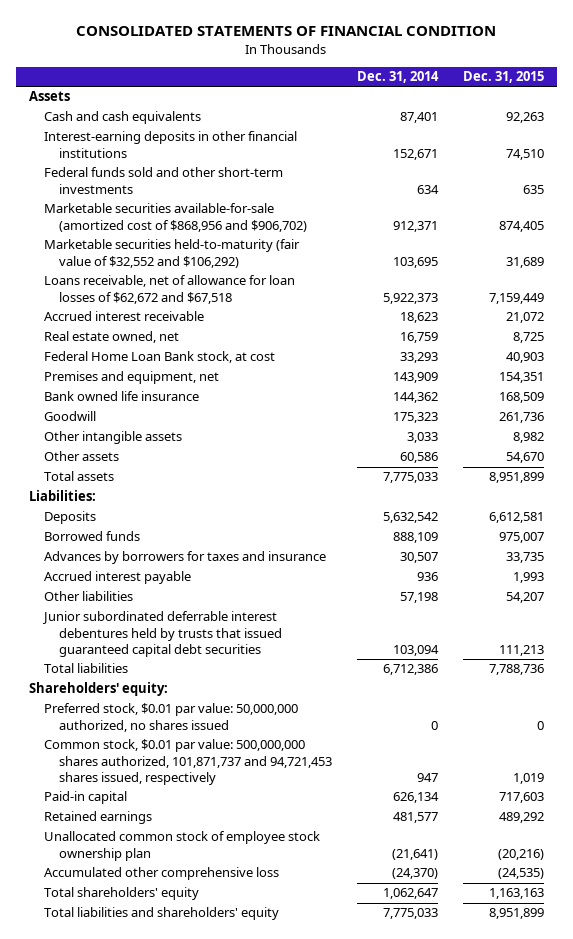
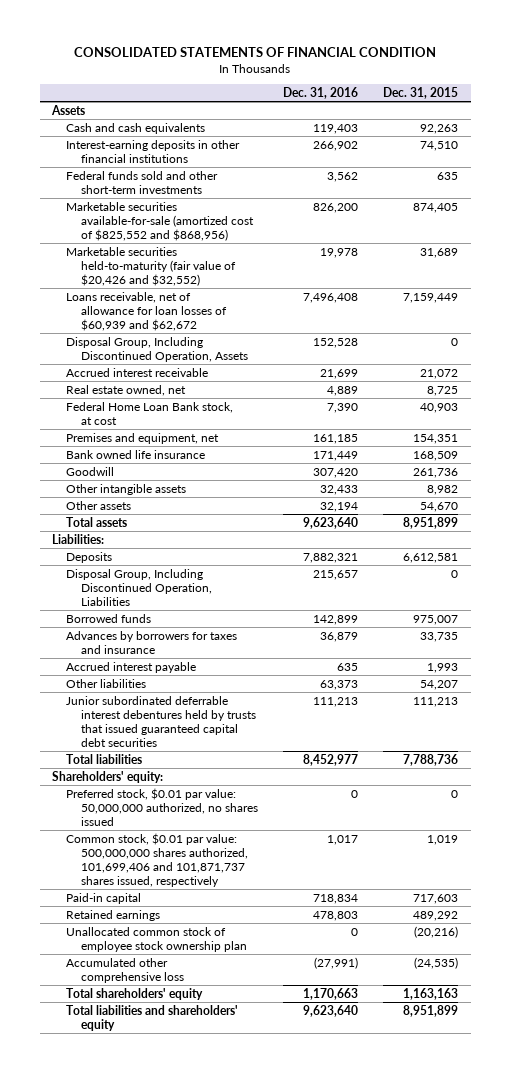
[357,70,440,83] Dec. 31, 2014 -> none
none -> [282,86,358,99] Dec. 31, 2016
[44,203,308,232] Marketable securities available-for-sale (amortized cost of $868,956 and $906,702) -> [66,201,254,241] Marketable securities available-for-sale (amortized cost of $825,552 and $868,956)
[44,239,301,268] Marketable securities held-to-maturity (fair value of $32,552 and $106,292) -> [66,246,236,286] Marketable securities held-to-maturity (fair value of $20,426 and $32,552)
[44,275,296,304] Loans receivable, net of allowance for loan losses of $62,672 and $67,518 -> [66,291,227,331] Loans receivable, net of allowance for loan losses of $60,939 and $62,672
none -> [66,336,248,362] Disposal Group, Including Discontinued Operation, Assets
none -> [66,568,212,606] Disposal Group, Including Discontinued Operation, Liabilities
[44,739,333,786] Common stock, $0.01 par value: 500,000,000 shares authorized, 101,871,737 and 94,721,453 shares issued, respectively -> [66,832,248,887] Common stock, $0.01 par value: 500,000,000 shares authorized, 101,699,406 and 101,871,737 shares issued, respectively

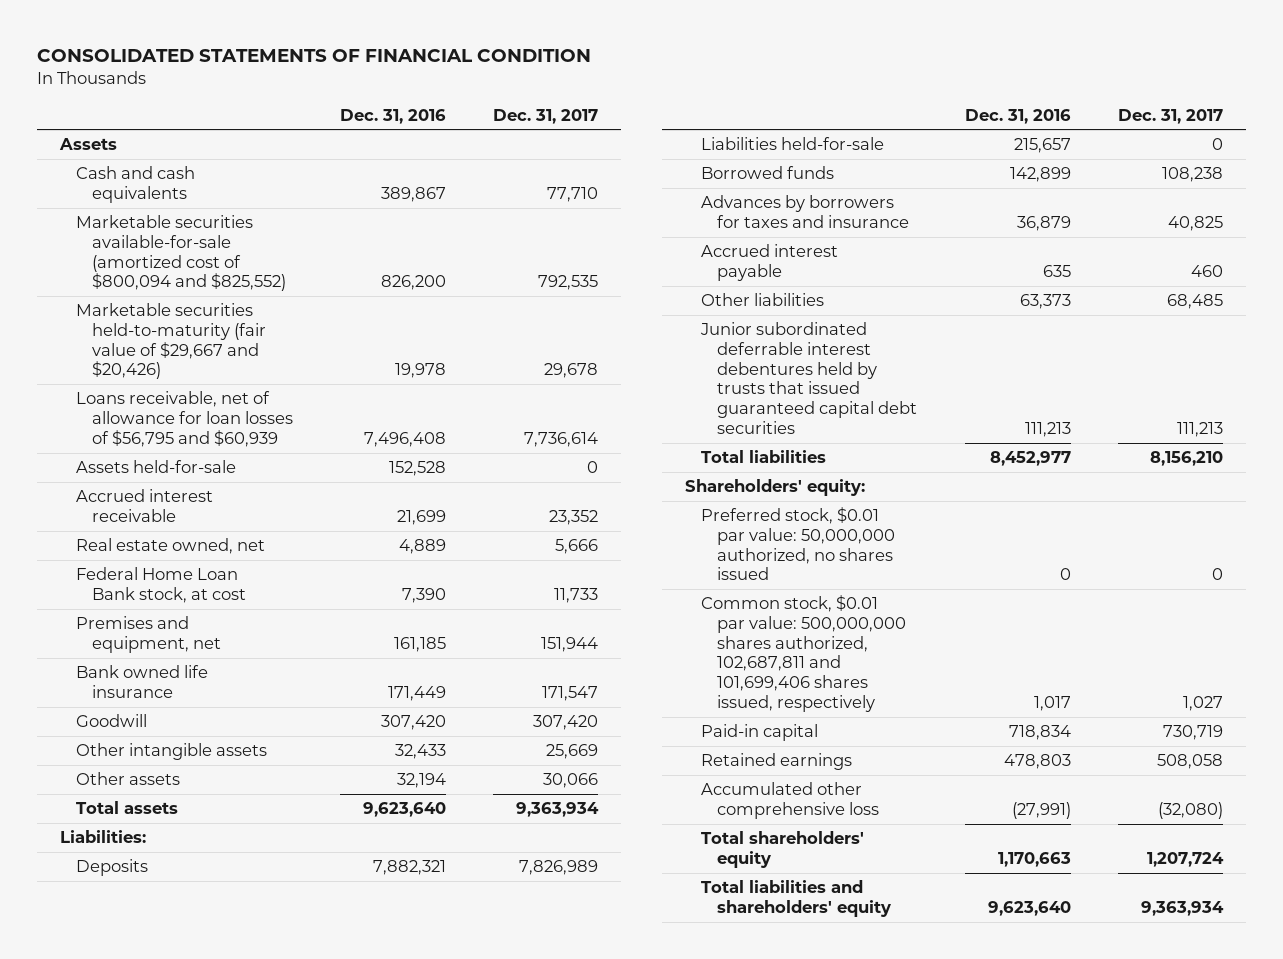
[383,86,459,99] Dec. 31, 2015 -> none
none -> [492,108,598,124] Dec. 31, 2017
[66,139,241,163] Interest-earning deposits in other financial institutions -> none
[66,170,219,194] Federal funds sold and other short-term investments -> none
[312,123,358,134] 119,403 -> [381,187,447,203] 389,867
[66,201,254,241] Marketable securities available-for-sale (amortized cost of $825,552 and $868,956) -> [76,215,287,292] Marketable securities available-for-sale (amortized cost of $800,094 and $825,552)
[66,246,236,286] Marketable securities held-to-maturity (fair value of $20,426 and $32,552) -> [76,303,267,380] Marketable securities held-to-maturity (fair value of $29,667 and $20,426)
[66,291,227,331] Loans receivable, net of allowance for loan losses of $60,939 and $62,672 -> [76,391,294,447] Loans receivable, net of allowance for loan losses of $56,795 and $60,939
[66,336,248,362] Disposal Group, Including Discontinued Operation, Assets -> [76,460,237,474] Assets held-for-sale
[66,568,212,606] Disposal Group, Including Discontinued Operation, Liabilities -> [701,137,885,151] Liabilities held-for-sale
[66,832,248,887] Common stock, $0.01 par value: 500,000,000 shares authorized, 101,699,406 and 101,871,737 shares issued, respectively -> [701,595,907,712] Common stock, $0.01 par value: 500,000,000 shares authorized, 102,687,811 and 101,699,406 shares issued, respectively
[66,926,247,952] Unallocated common stock of employee stock ownership plan -> none

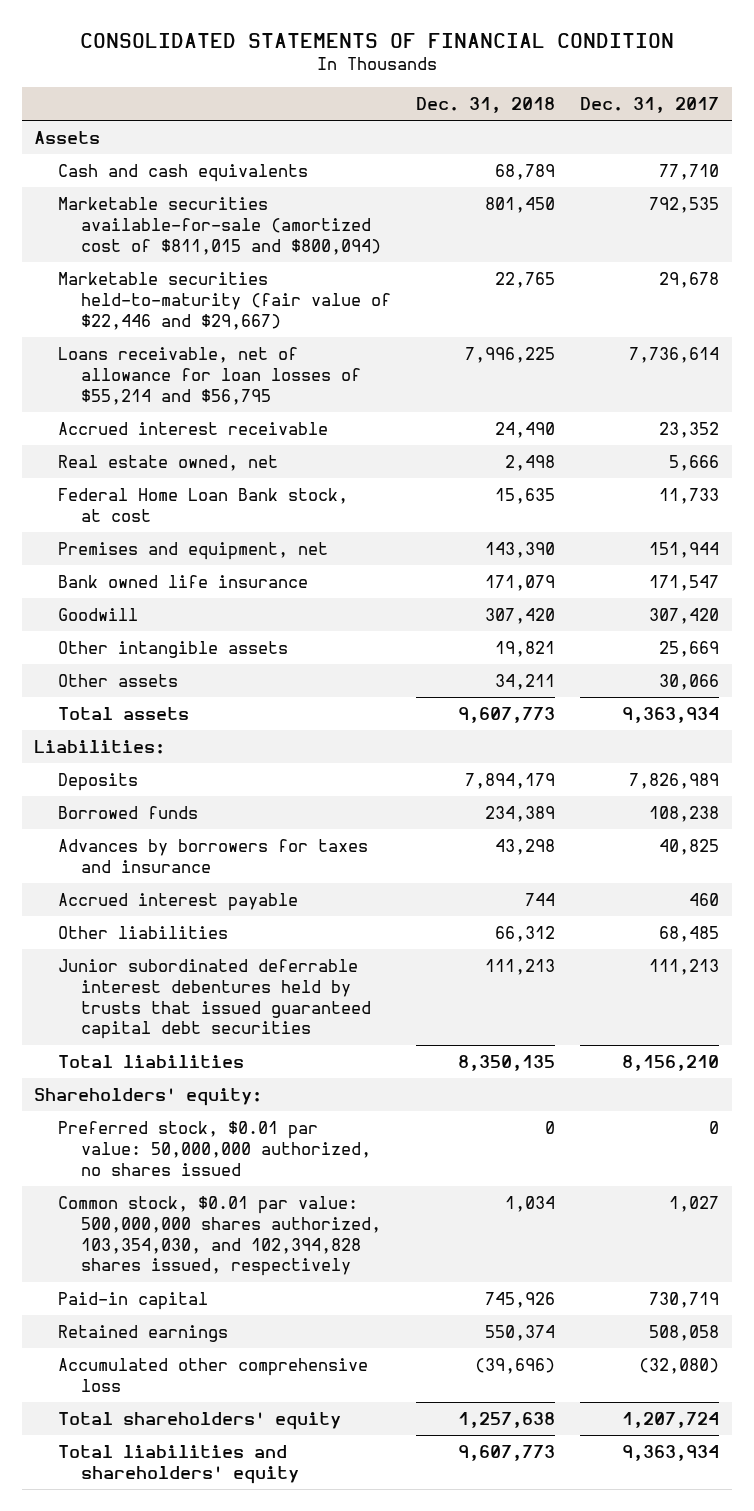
[340,108,447,124] Dec. 31, 2016 -> none
none -> [416,97,556,114] Dec. 31, 2018
[76,460,237,474] Assets held-for-sale -> none
[76,215,287,292] Marketable securities available-for-sale (amortized cost of $800,094 and $825,552) -> [57,197,382,255] Marketable securities available-for-sale (amortized cost of $811,015 and $800,094)
[76,303,267,380] Marketable securities held-to-maturity (fair value of $29,667 and $20,426) -> [57,272,392,330] Marketable securities held-to-maturity (fair value of $22,446 and $29,667)
[76,391,294,447] Loans receivable, net of allowance for loan losses of $56,795 and $60,939 -> [57,347,362,405] Loans receivable, net of allowance for loan losses of $55,214 and $56,795
[701,137,885,151] Liabilities held-for-sale -> none
[701,595,907,712] Common stock, $0.01 par value: 500,000,000 shares authorized, 102,687,811 and 101,699,406 shares issued, respectively -> [57,1196,382,1277] Common stock, $0.01 par value: 500,000,000 shares authorized, 103,354,030, and 102,394,828 shares issued, respectively

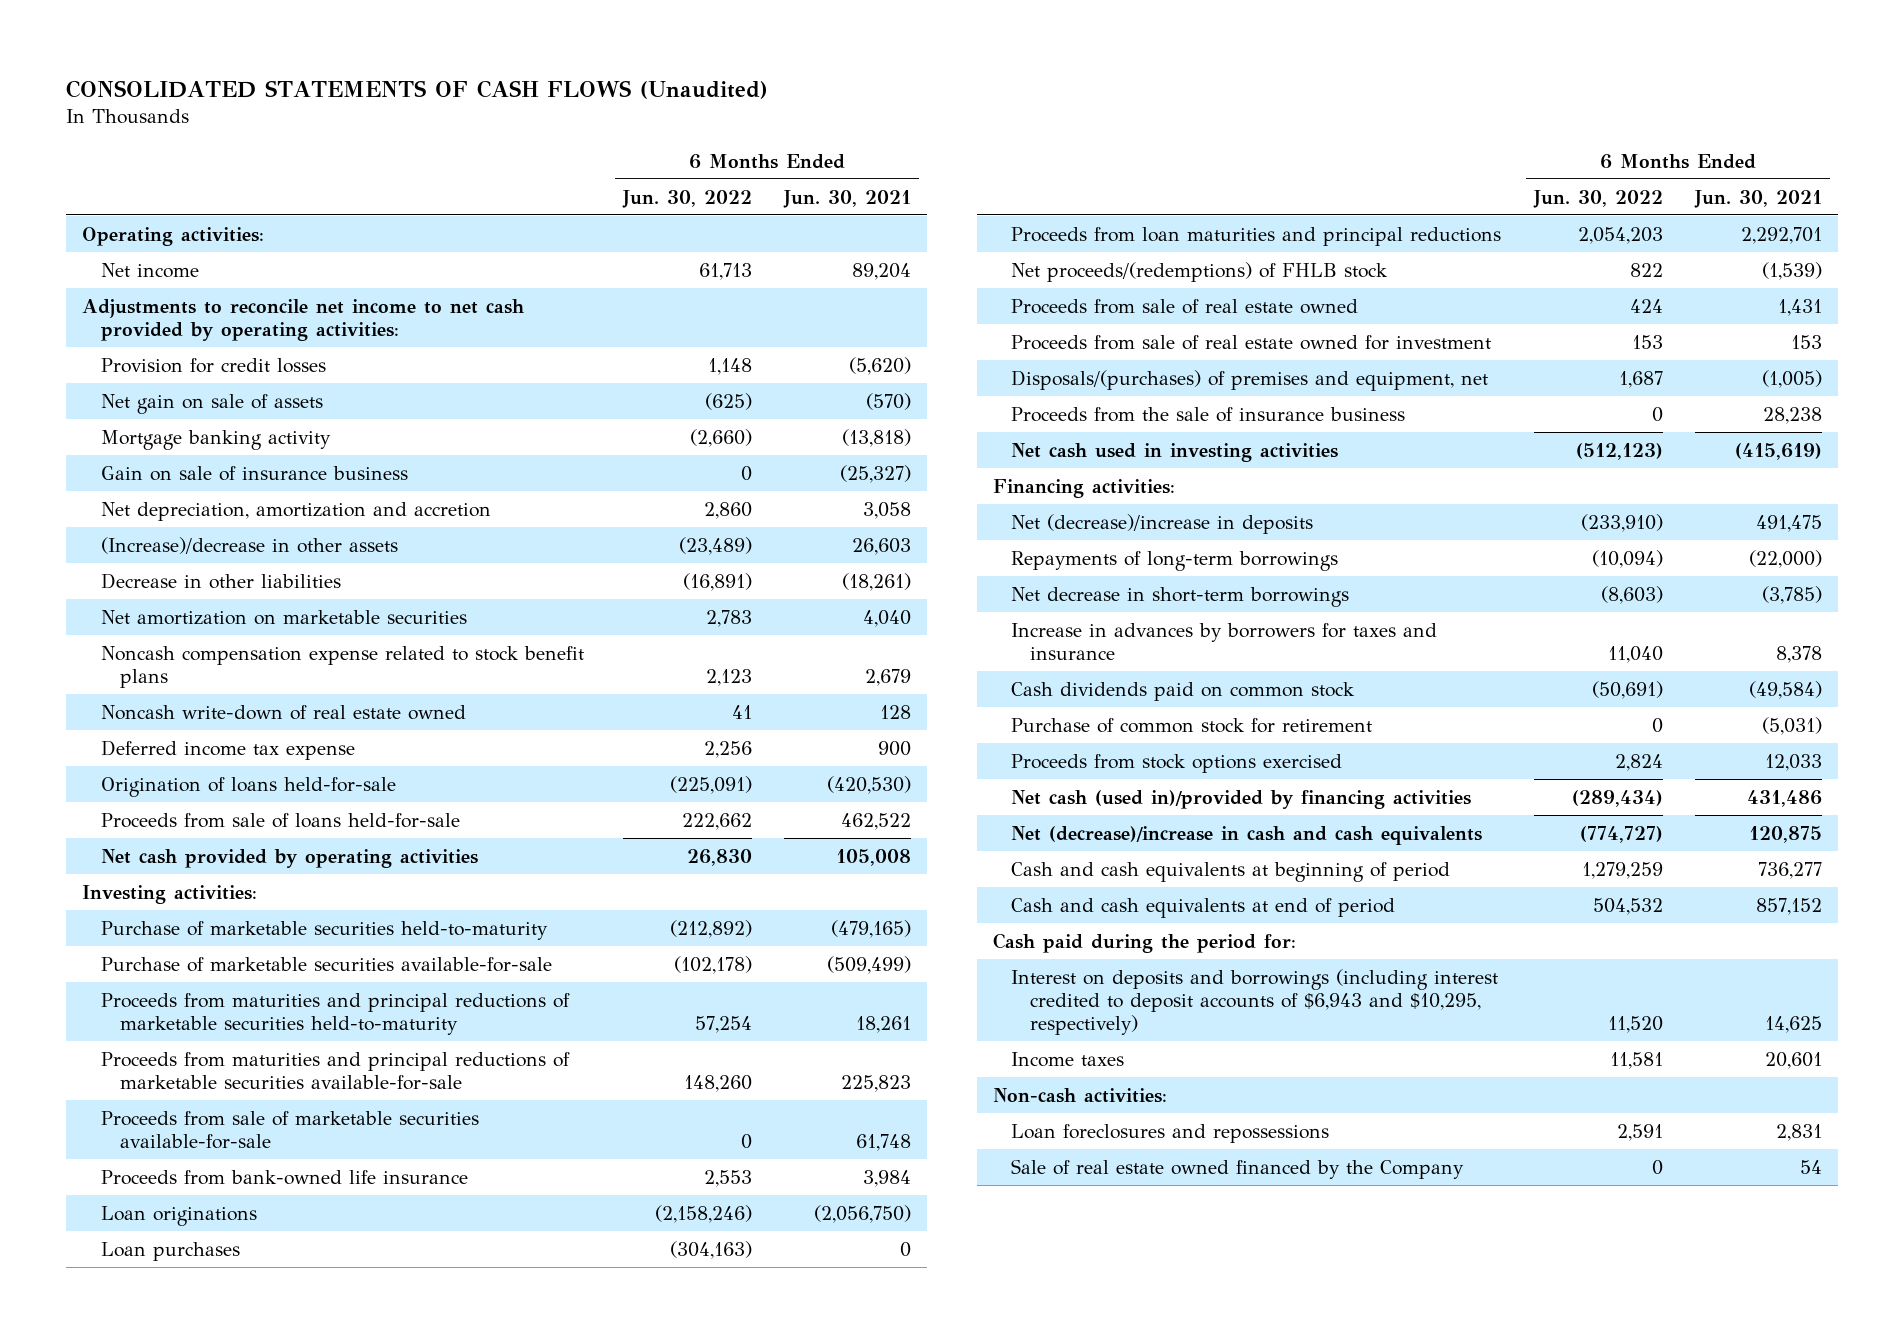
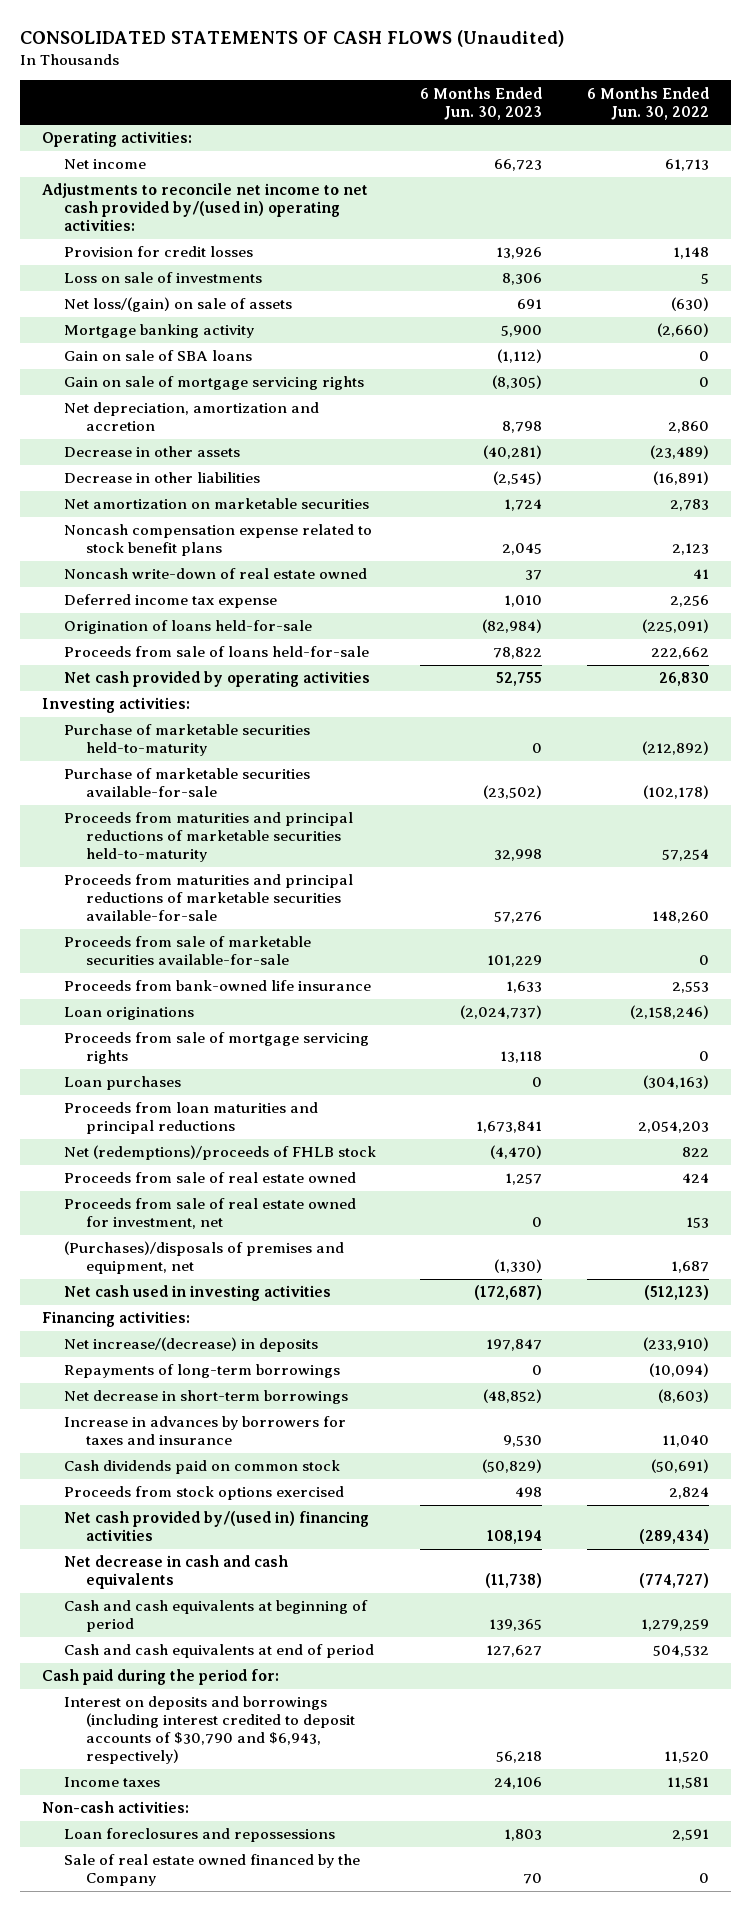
[783,189,912,208] Jun. 30, 2021 -> none
none -> [420,86,543,120] 6 Months Ended Jun. 30, 2023
[82,298,525,342] Adjustments to reconcile net income to net cash provided by operating activities: -> [42,183,369,232] Adjustments to reconcile net income to net cash provided by/(used in) operating activities:
none -> [63,272,262,284] Loss on sale of investments
[100,393,323,414] Net gain on sale of assets -> [63,297,292,313] Net loss/(gain) on sale of assets
[705,392,753,410] (625) -> [670,297,709,312] (630)
[100,465,408,481] Gain on sale of insurance business -> [63,350,252,362] Gain on sale of SBA loans
none -> [63,376,364,391] Gain on sale of mortgage servicing rights
[100,536,398,554] (Increase)/decrease in other assets -> [63,446,240,458] Decrease in other assets
none -> [63,1032,369,1065] Proceeds from sale of mortgage servicing rights
[1011,261,1389,282] Net proceeds/(redemptions) of FHLB stock -> [63,1145,376,1161] Net (redemptions)/proceeds of FHLB stock
[1011,406,1406,422] Proceeds from the sale of insurance business -> none
[1011,334,1492,350] Proceeds from sale of real estate owned for investment -> [63,1198,356,1230] Proceeds from sale of real estate owned for investment, net
[1011,369,1489,391] Disposals/(purchases) of premises and equipment, net -> [63,1241,344,1275] (Purchases)/disposals of premises and equipment, net
[1011,513,1314,534] Net (decrease)/increase in deposits -> [63,1337,318,1353] Net increase/(decrease) in deposits
[1011,717,1373,733] Purchase of common stock for retirement -> none
[1011,789,1472,809] Net cash (used in)/provided by financing activities -> [63,1511,369,1542] Net cash provided by/(used in) financing activities
[1011,825,1483,845] Net (decrease)/increase in cash and cash equivalents -> [63,1555,288,1590] Net decrease in cash and cash equivalents
[1011,968,1499,1036] Interest on deposits and borrowings (including interest credited to deposit accounts of $6,943 and $10,295, respectively) -> [63,1696,355,1765] Interest on deposits and borrowings (including interest credited to deposit accounts of $30,790 and $6,943, respectively)

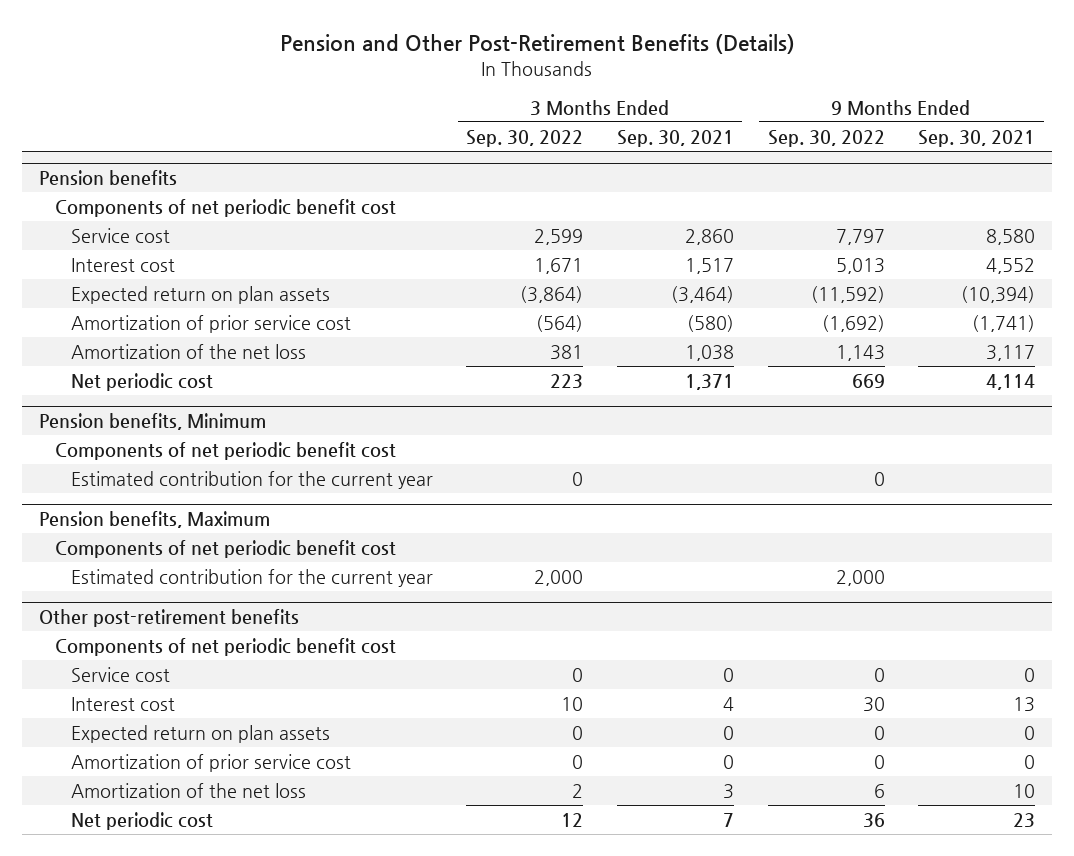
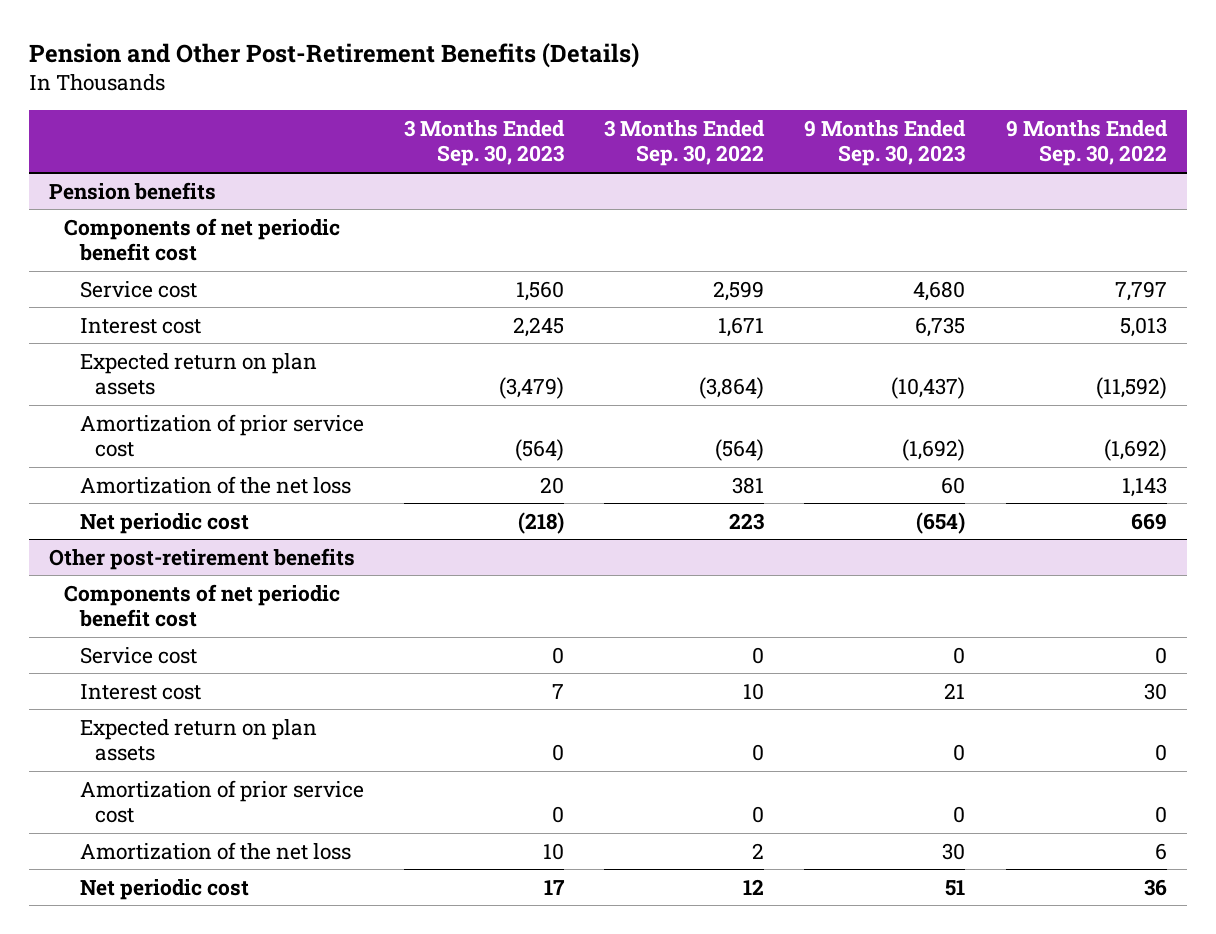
[616,129,734,147] Sep. 30, 2021 -> none
[918,129,1036,147] Sep. 30, 2021 -> none
none -> [403,120,565,167] 3 Months Ended Sep. 30, 2023
none -> [804,120,967,167] 9 Months Ended Sep. 30, 2023
[39,413,267,431] Pension benefits, Minimum -> none
[54,441,396,460] Components of net periodic benefit cost -> none
[70,470,433,489] Estimated contribution for the current year -> none
[39,511,271,529] Pension benefits, Maximum -> none
[54,539,396,558] Components of net periodic benefit cost -> none
[70,568,433,587] Estimated contribution for the current year -> none

